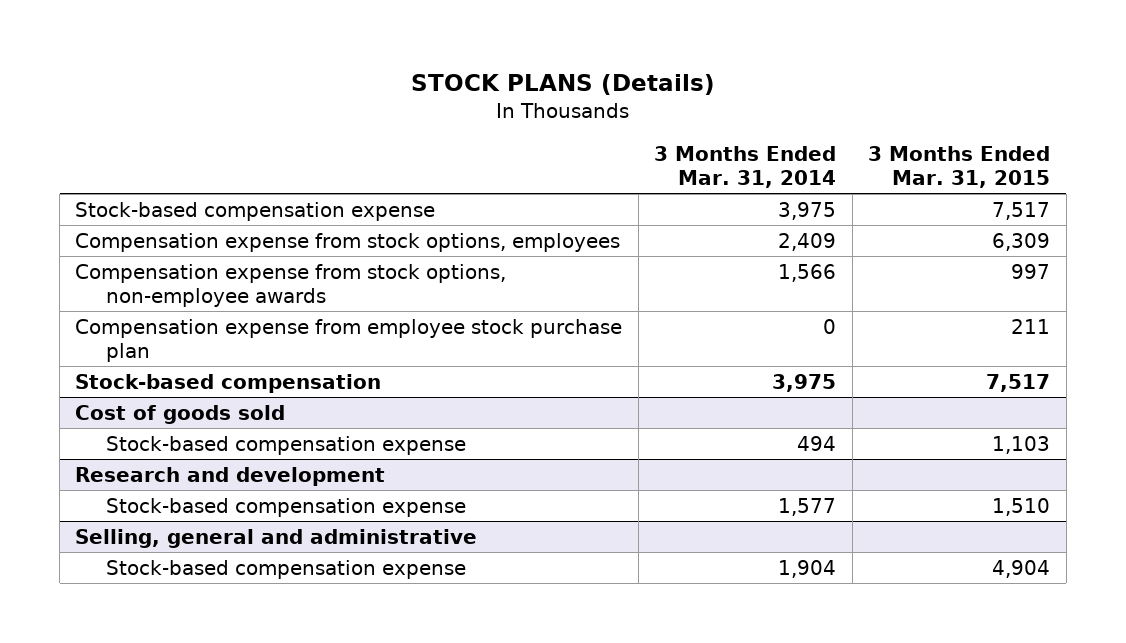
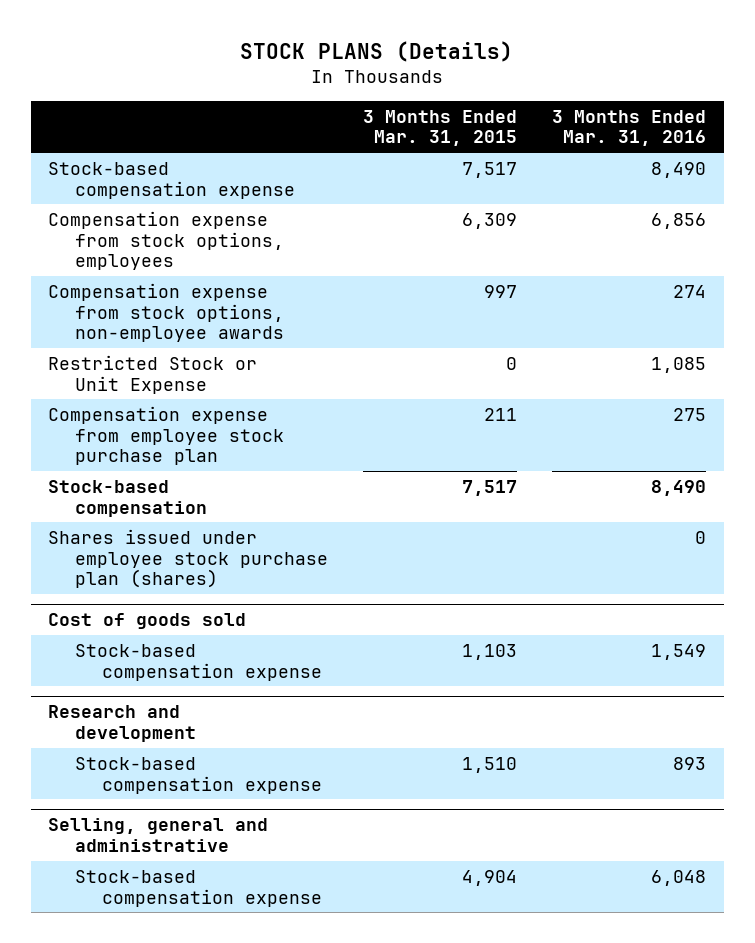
[654,145,837,189] 3 Months Ended Mar. 31, 2014 -> none
none -> [552,109,707,147] 3 Months Ended Mar. 31, 2016
none -> [48,354,258,394] Restricted Stock or Unit Expense
none -> [48,528,329,589] Shares issued under employee stock purchase plan (shares)

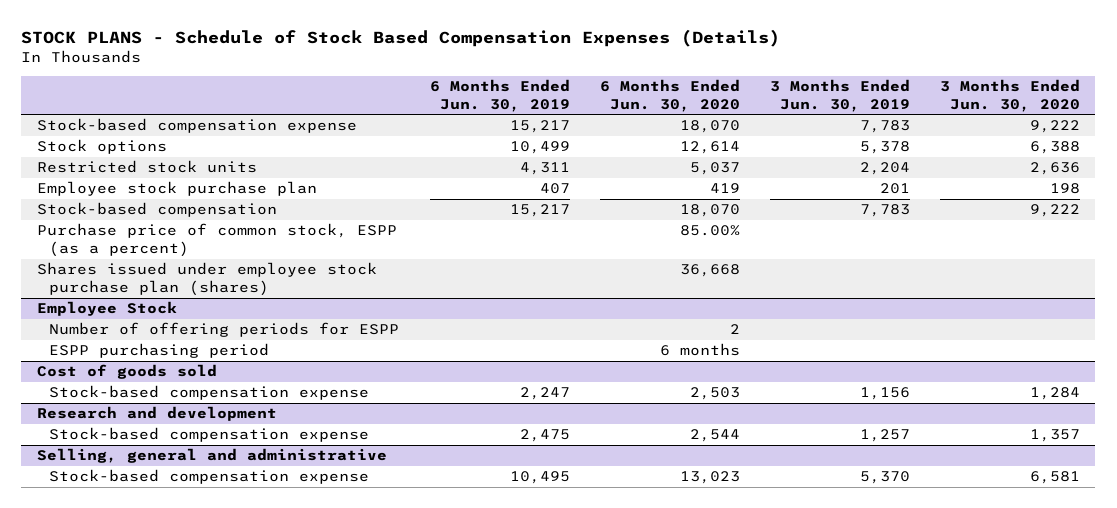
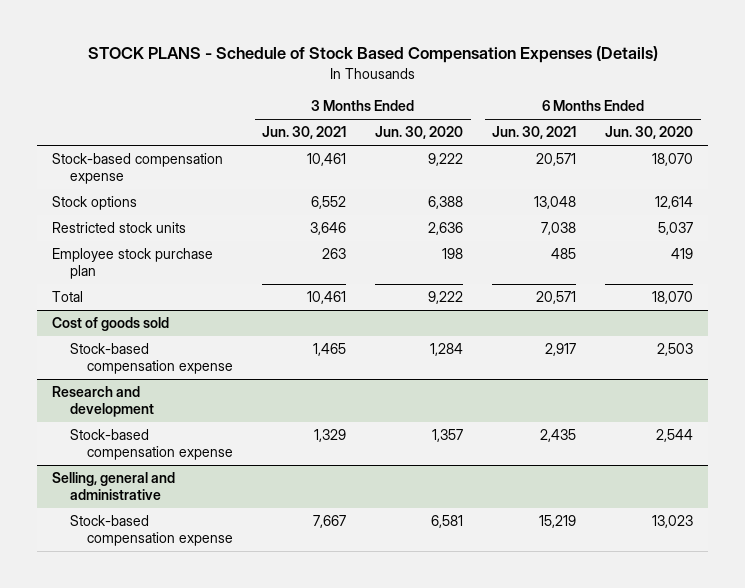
[429,79,570,112] 6 Months Ended Jun. 30, 2019 -> none
[770,79,911,112] 3 Months Ended Jun. 30, 2019 -> none
none -> [262,126,347,140] Jun. 30, 2021
none -> [492,126,577,140] Jun. 30, 2021
[36,223,397,257] Purchase price of common stock, ESPP (as a percent) -> none
[36,262,377,296] Shares issued under employee stock purchase plan (shares) -> none
[36,301,177,317] Employee Stock -> none
[49,322,400,338] Number of offering periods for ESPP -> none
[49,343,270,359] ESPP purchasing period -> none
[36,202,277,218] Stock-based compensation -> [51,291,83,303] Total

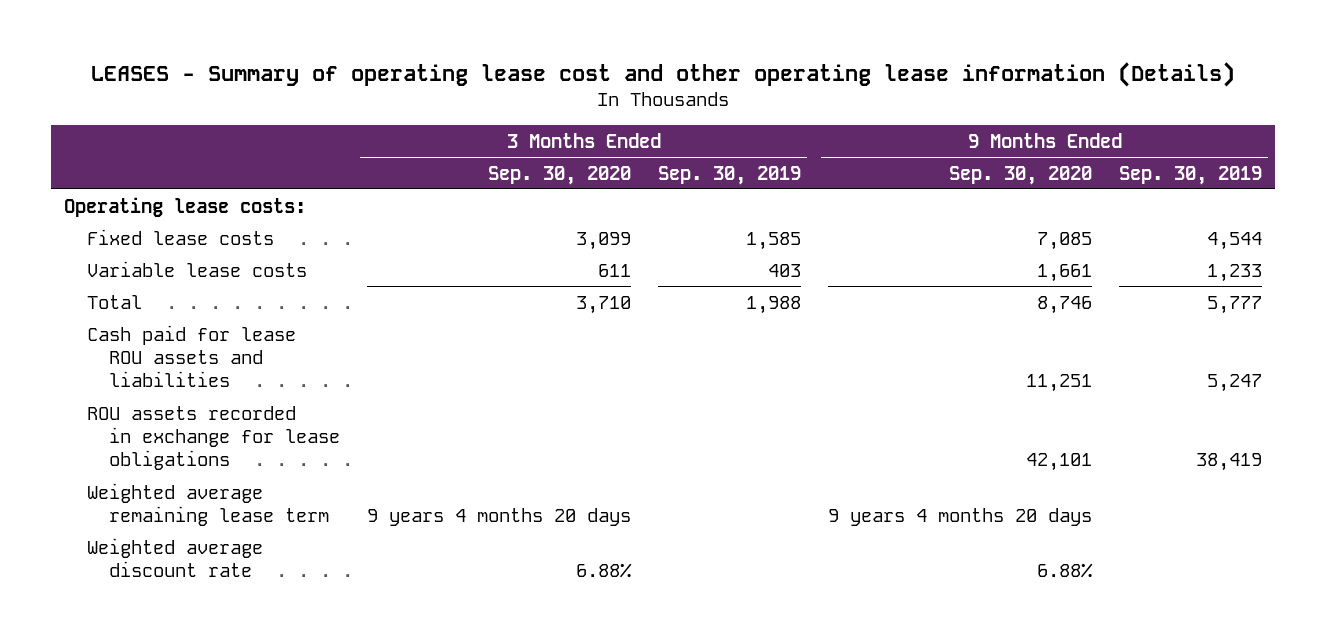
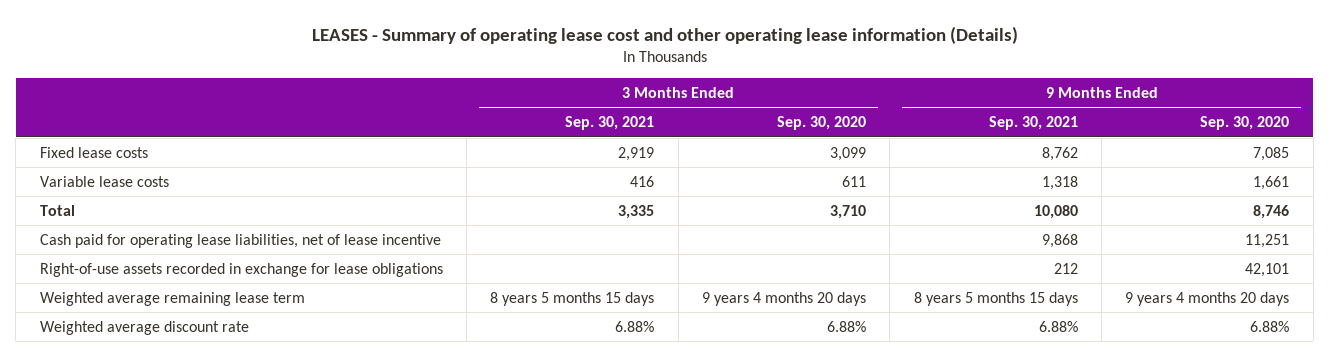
[657,165,801,185] Sep. 30, 2019 -> none
[1118,165,1262,185] Sep. 30, 2019 -> none
none -> [565,116,655,131] Sep. 30, 2021
none -> [988,116,1078,131] Sep. 30, 2021
[64,196,307,217] Operating lease costs: -> none
[86,324,296,388] Cash paid for lease ROU assets and liabilities -> [39,233,441,248] Cash paid for operating lease liabilities, net of lease incentive
[86,405,340,471] ROU assets recorded in exchange for lease obligations -> [39,262,443,277] Right-of-use assets recorded in exchange for lease obligations

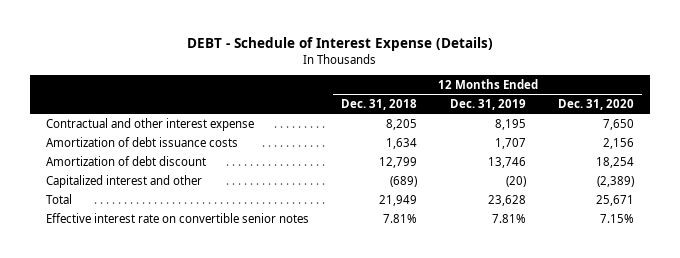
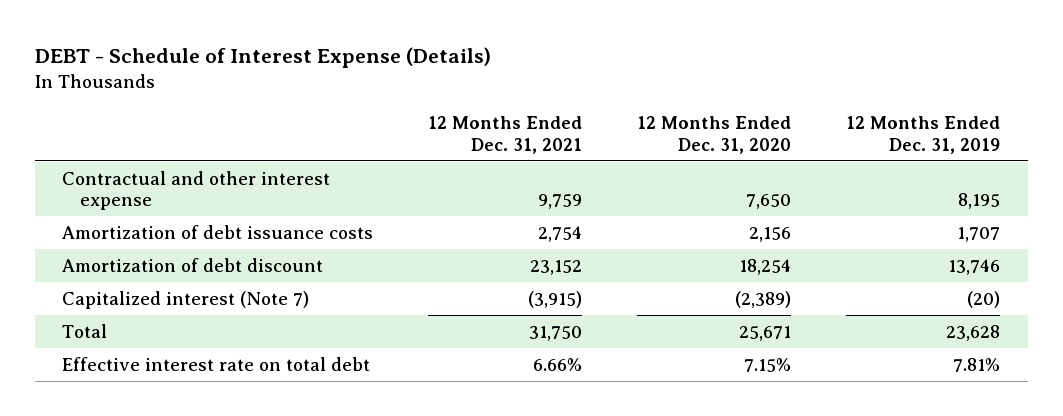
[341,99,418,111] Dec. 31, 2018 -> none
none -> [428,116,583,154] 12 Months Ended Dec. 31, 2021
[45,174,202,188] Capitalized interest and other -> [62,290,310,309] Capitalized interest (Note 7)
[45,212,309,223] Effective interest rate on convertible senior notes -> [62,356,371,371] Effective interest rate on total debt

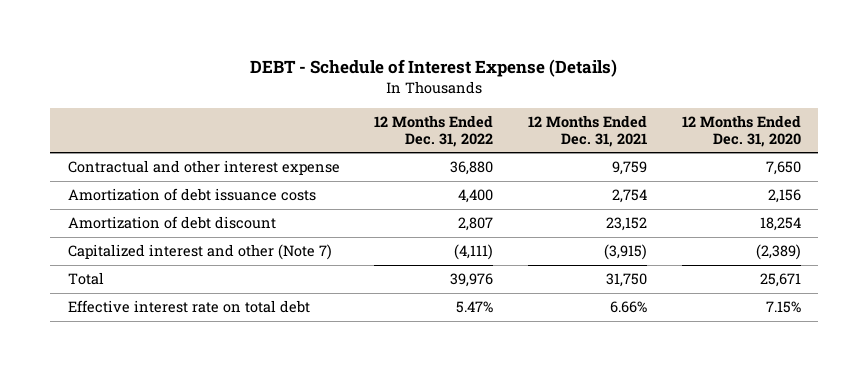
[846,116,1001,154] 12 Months Ended Dec. 31, 2019 -> none
none -> [374,114,494,147] 12 Months Ended Dec. 31, 2022
[62,290,310,309] Capitalized interest (Note 7) -> [67,244,332,261] Capitalized interest and other (Note 7)

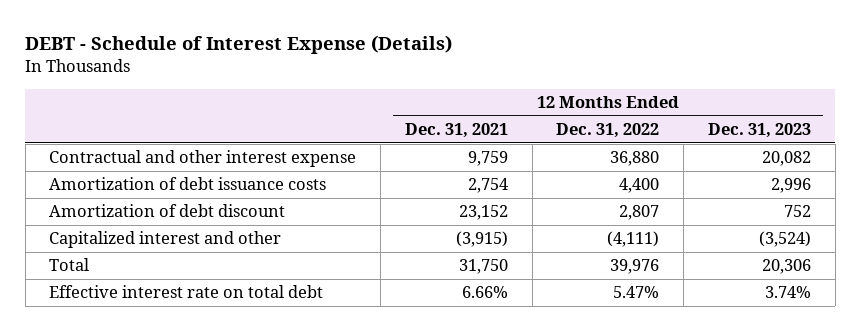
[681,114,801,147] 12 Months Ended Dec. 31, 2020 -> none
none -> [707,123,811,139] Dec. 31, 2023
[67,244,332,261] Capitalized interest and other (Note 7) -> [49,231,282,249] Capitalized interest and other

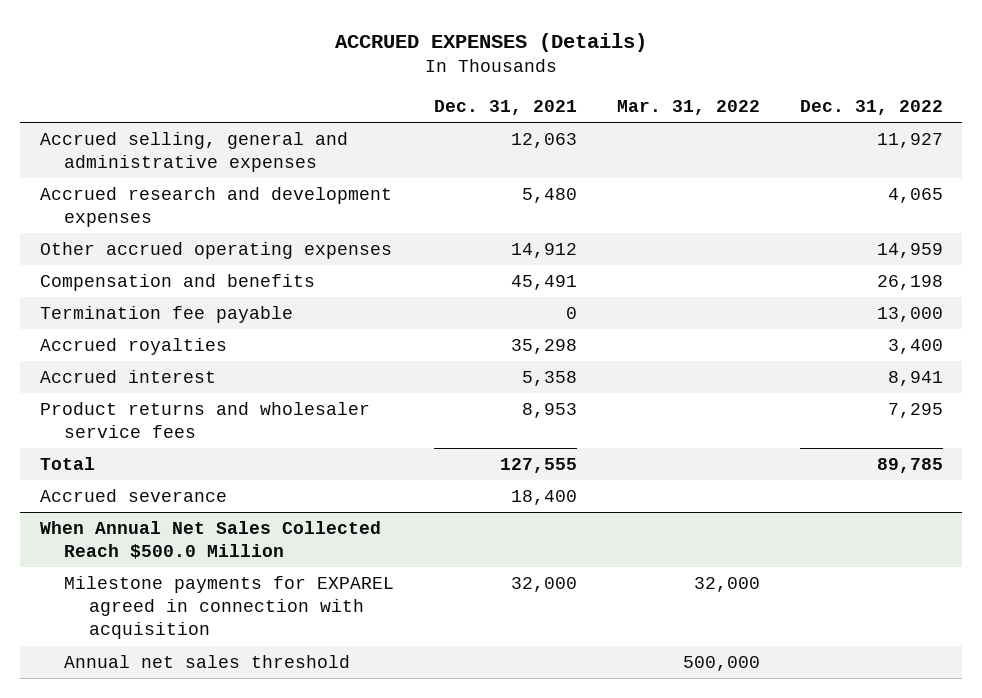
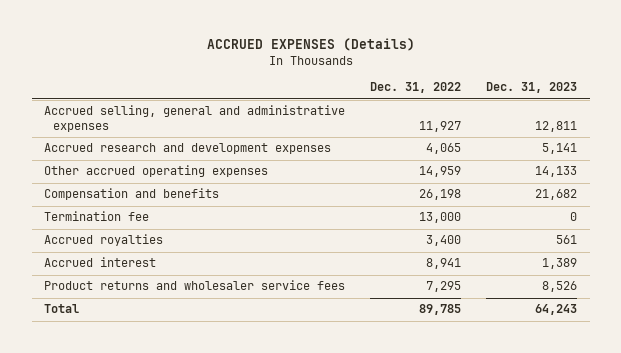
[434,99,578,115] Dec. 31, 2021 -> none
[616,99,760,115] Mar. 31, 2022 -> none
none -> [486,82,578,94] Dec. 31, 2023
[39,306,293,324] Termination fee payable -> [44,211,150,222] Termination fee
[39,489,227,503] Accrued severance -> none
[39,521,381,560] When Annual Net Sales Collected Reach $500.0 Million -> none
[64,576,395,640] Milestone payments for EXPAREL agreed in connection with acquisition -> none
[64,655,351,669] Annual net sales threshold -> none

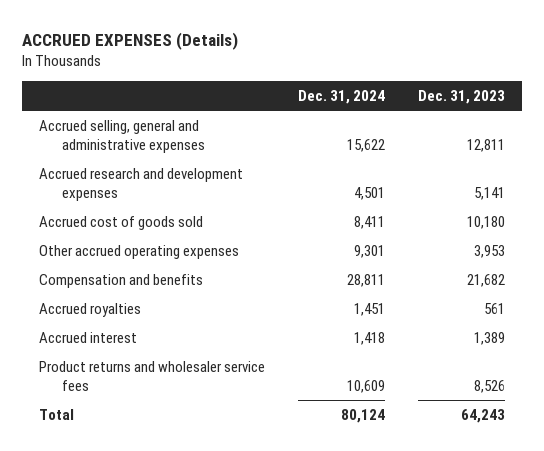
[370,82,462,94] Dec. 31, 2022 -> none
none -> [298,89,386,104] Dec. 31, 2024
none -> [39,216,204,231] Accrued cost of goods sold
[535,166,578,178] 14,133 -> [474,245,506,259] 3,953
[44,211,150,222] Termination fee -> none

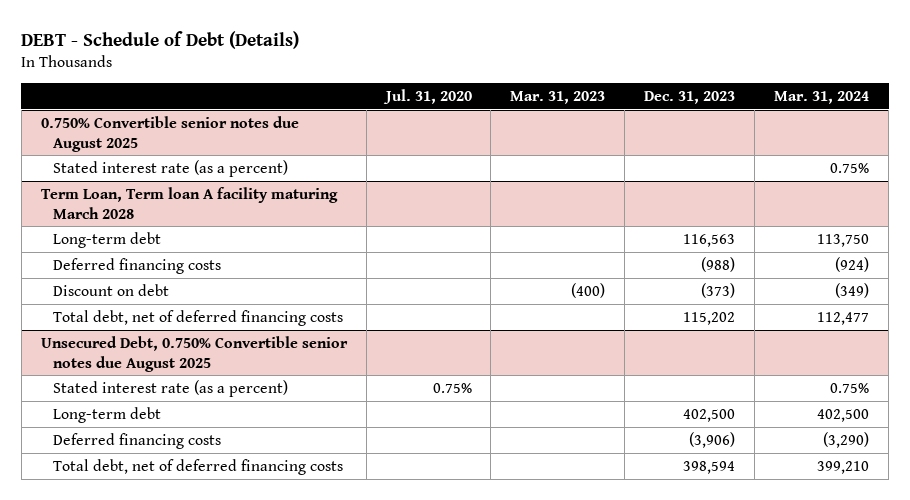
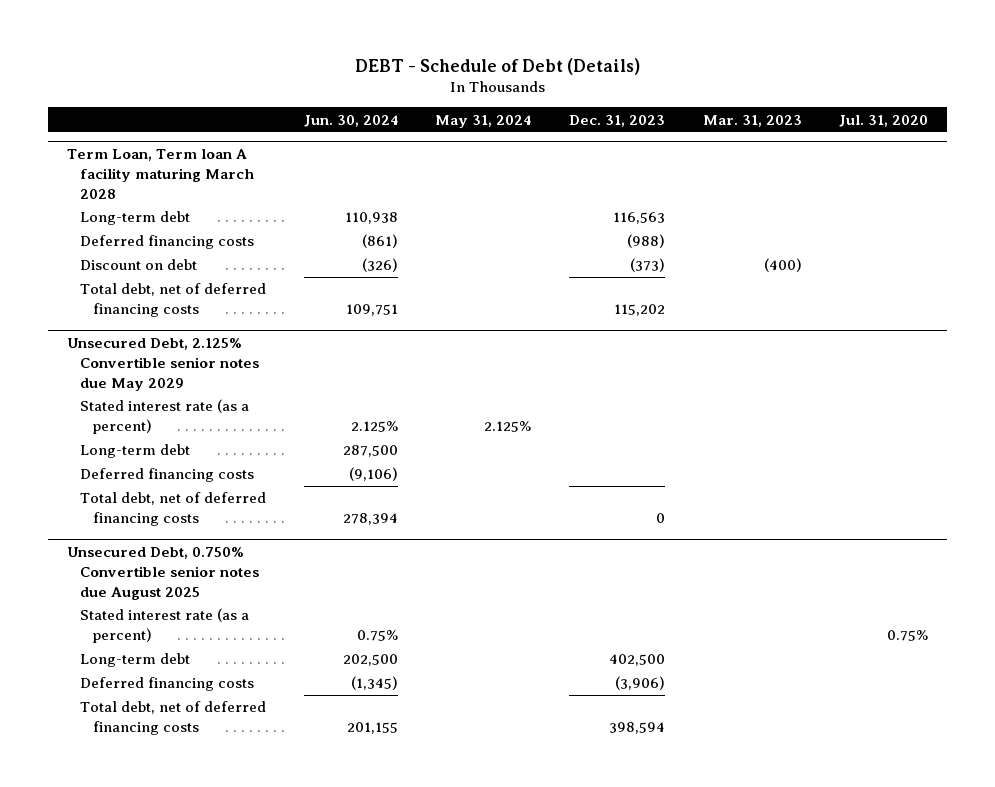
[774,91,870,105] Mar. 31, 2024 -> none
none -> [303,114,398,127] Jun. 30, 2024
none -> [435,114,532,128] May 31, 2024
[40,115,299,152] 0.750% Convertible senior notes due August 2025 -> none
[52,159,288,177] Stated interest rate (as a percent) -> none
none -> [66,338,259,391] Unsecured Debt, 2.125% Convertible senior notes due May 2029
none -> [79,399,249,435] Stated interest rate (as a percent)
none -> [79,444,190,459] Long-term debt
none -> [79,468,254,483] Deferred financing costs
none -> [79,492,266,527] Total debt, net of deferred financing costs

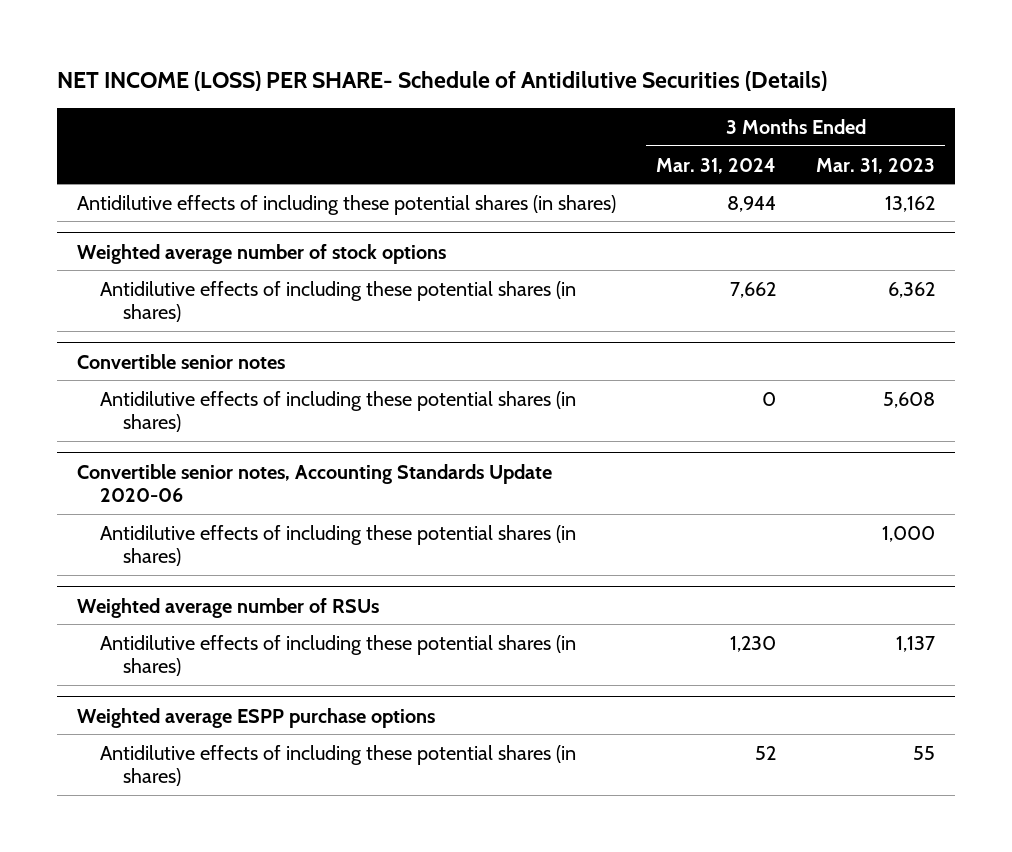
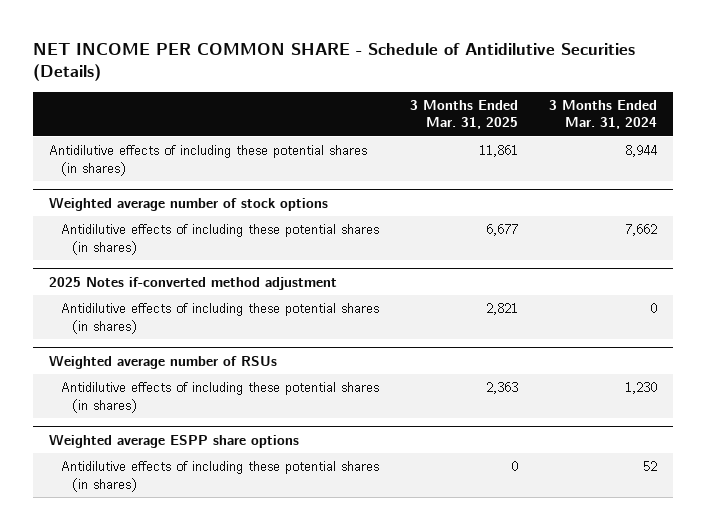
[56,71,827,92] NET INCOME (LOSS) PER SHARE- Schedule of Antidilutive Securities (Details) -> [33,43,636,82] NET INCOME PER COMMON SHARE - Schedule of Antidilutive Securities (Details)
[816,157,936,174] Mar. 31, 2023 -> none
none -> [409,99,518,130] 3 Months Ended Mar. 31, 2025
[76,353,285,369] Convertible senior notes -> [48,277,337,291] 2025 Notes if-converted method adjustment
[76,463,552,503] Convertible senior notes, Accounting Standards Update 2020-06 -> none
[99,524,576,567] Antidilutive effects of including these potential shares (in shares) -> none
[76,707,435,728] Weighted average ESPP purchase options -> [48,434,299,449] Weighted average ESPP share options

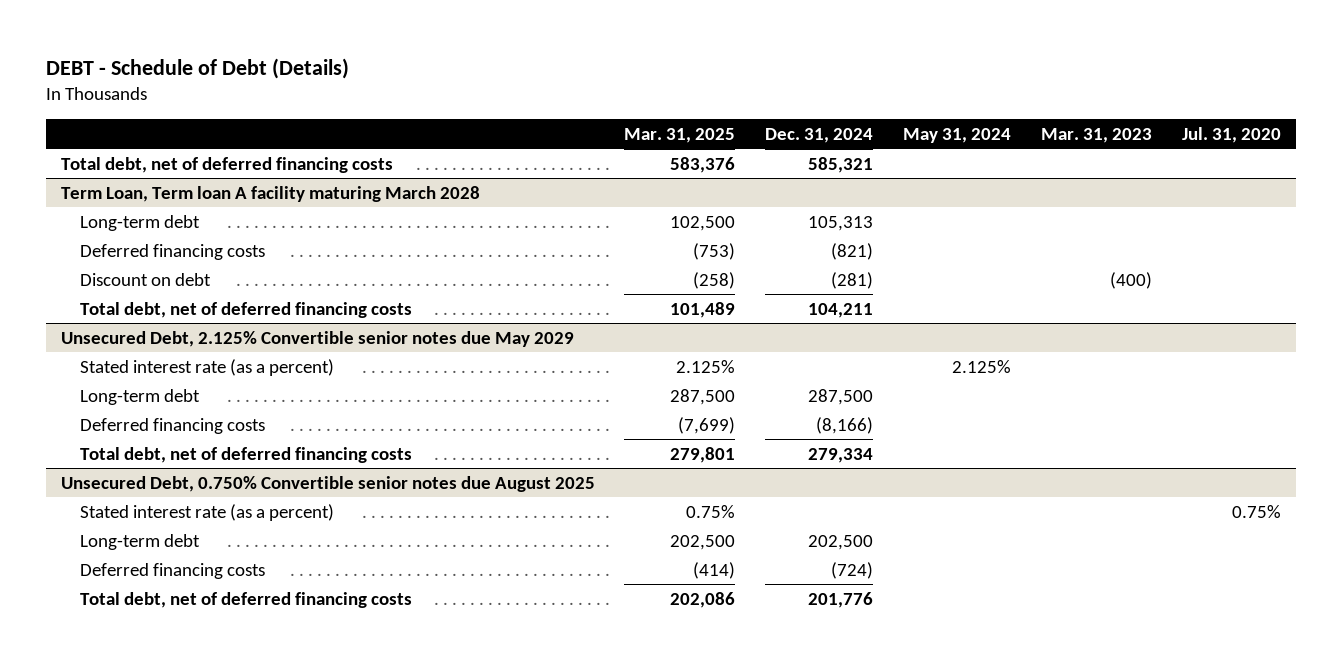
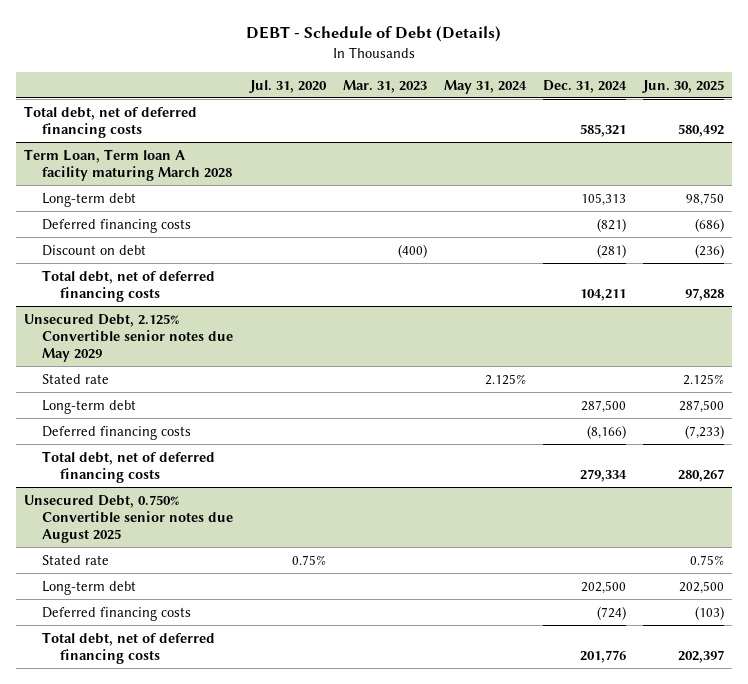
[624,127,736,143] Mar. 31, 2025 -> none
none -> [641,79,724,93] Jun. 30, 2025
[79,358,334,376] Stated interest rate (as a percent) -> [41,373,109,384] Stated rate
[79,503,334,521] Stated interest rate (as a percent) -> [41,554,109,565] Stated rate

